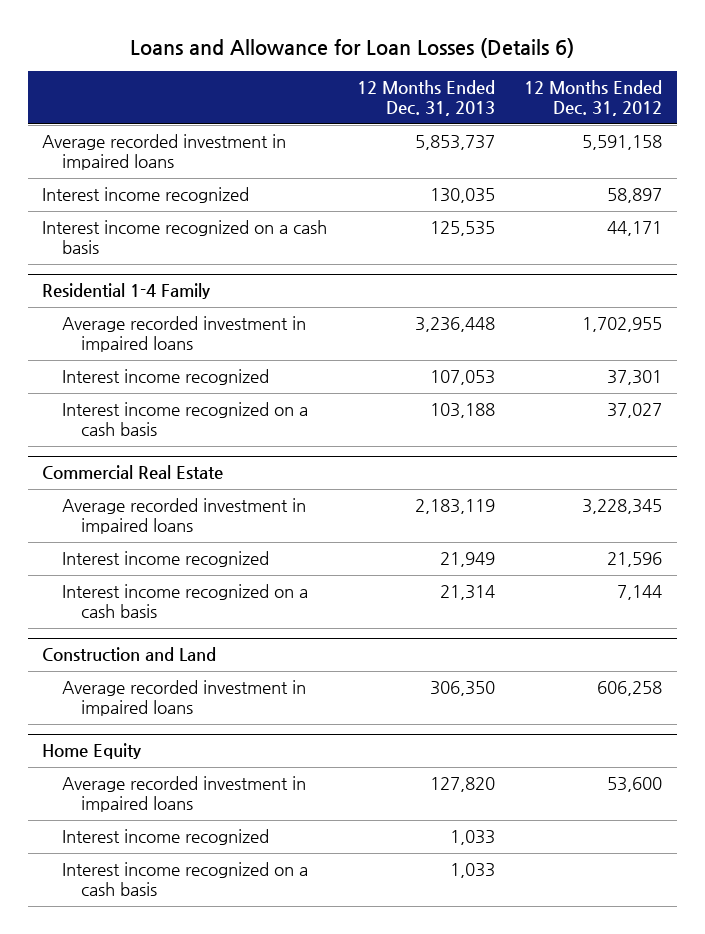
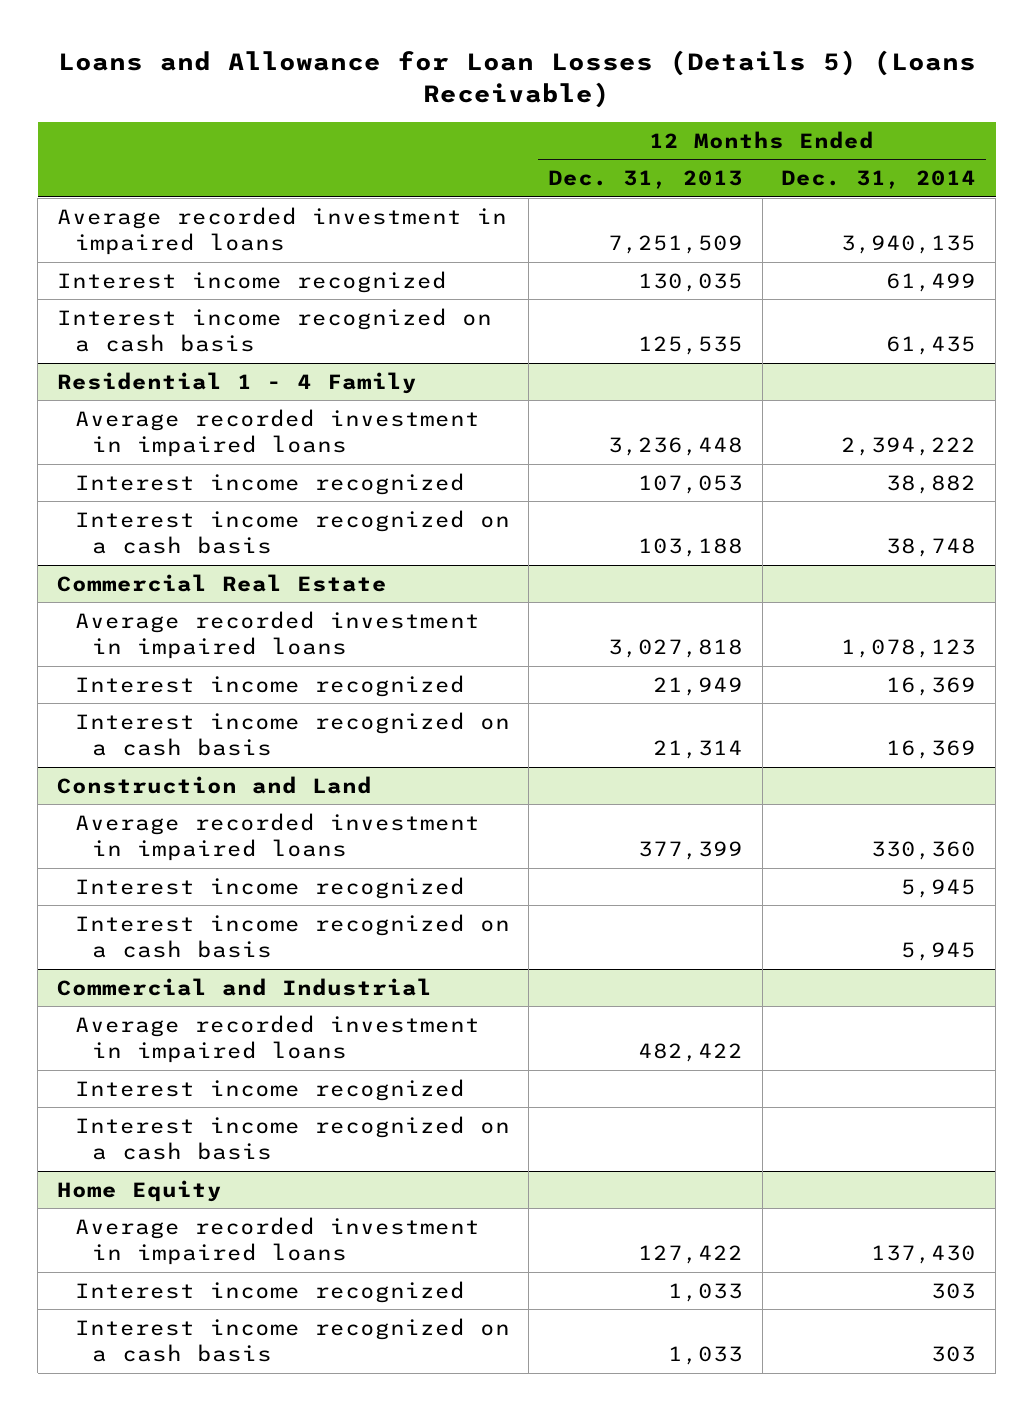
[130,37,575,58] Loans and Allowance for Loan Losses (Details 6) -> [57,49,976,108] Loans and Allowance for Loan Losses (Details 5) (Loans Receivable)
[524,80,663,117] 12 Months Ended Dec. 31, 2012 -> none
none -> [781,170,977,190] Dec. 31, 2014
[414,135,495,151] 5,853,737 -> [607,235,743,255] 7,251,509
[42,283,211,300] Residential 1-4 Family -> [57,371,418,394] Residential 1 - 4 Family
[414,499,495,515] 2,183,119 -> [607,639,743,659] 3,027,818
[429,681,495,697] 306,350 -> [637,841,743,861] 377,399
none -> [74,876,465,899] Interest income recognized
none -> [74,913,510,959] Interest income recognized on a cash basis
none -> [57,977,433,996] Commercial and Industrial
none -> [74,1014,480,1064] Average recorded investment in impaired loans
none -> [74,1078,465,1101] Interest income recognized
none -> [74,1115,510,1161] Interest income recognized on a cash basis
[429,777,495,793] 127,820 -> [637,1245,743,1265] 127,422

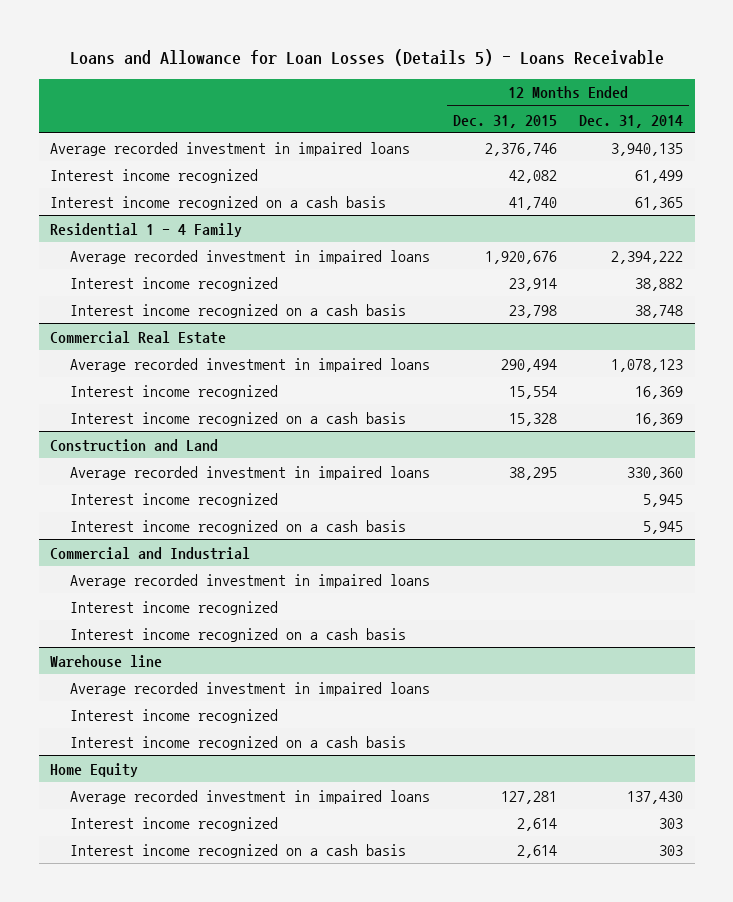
[57,49,976,108] Loans and Allowance for Loan Losses (Details 5) (Loans Receivable) -> [69,49,664,67] Loans and Allowance for Loan Losses (Details 5) - Loans Receivable
[547,170,743,190] Dec. 31, 2013 -> none
none -> [452,114,557,128] Dec. 31, 2015
[886,336,977,356] 61,435 -> [635,196,684,210] 61,365
none -> [49,654,162,667] Warehouse line
none -> [70,681,431,696] Average recorded investment in impaired loans
none -> [70,708,279,723] Interest income recognized
none -> [70,735,407,750] Interest income recognized on a cash basis

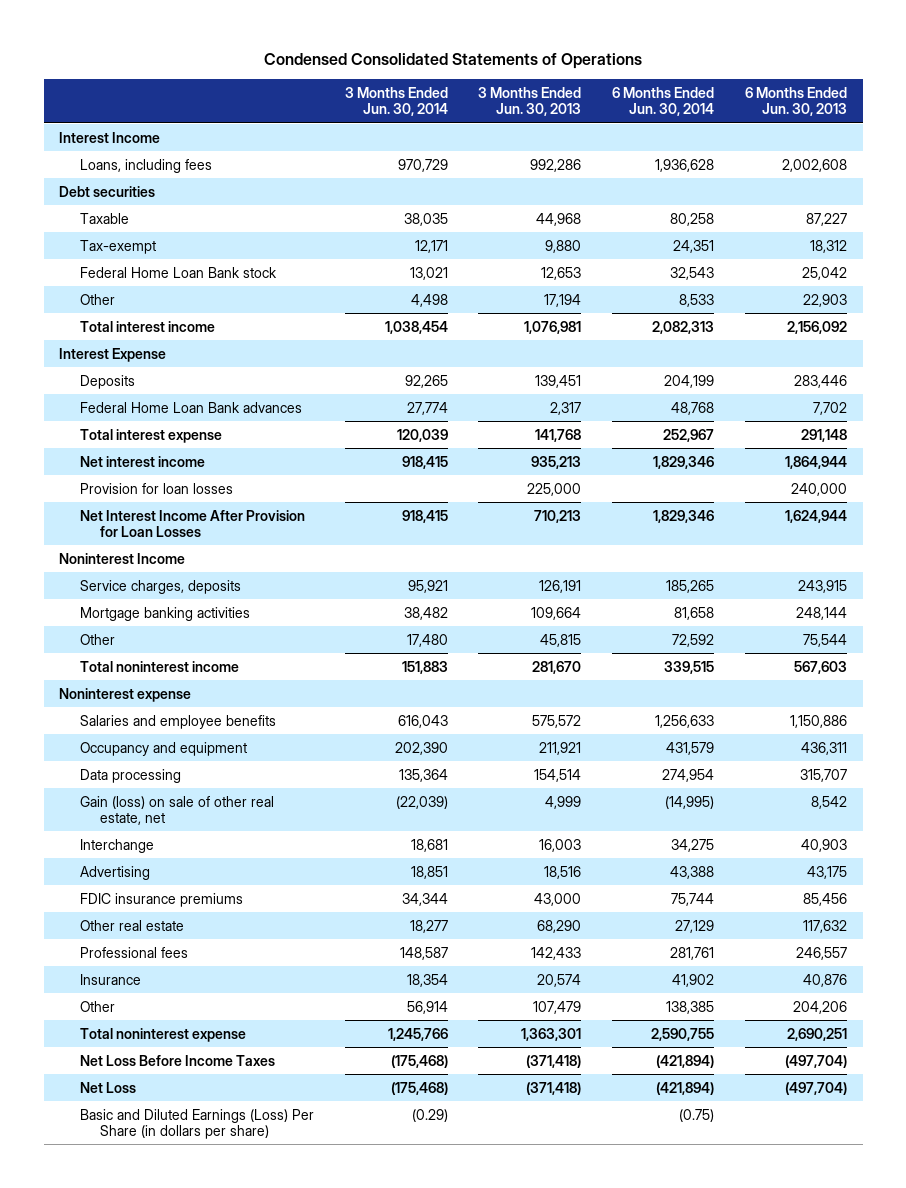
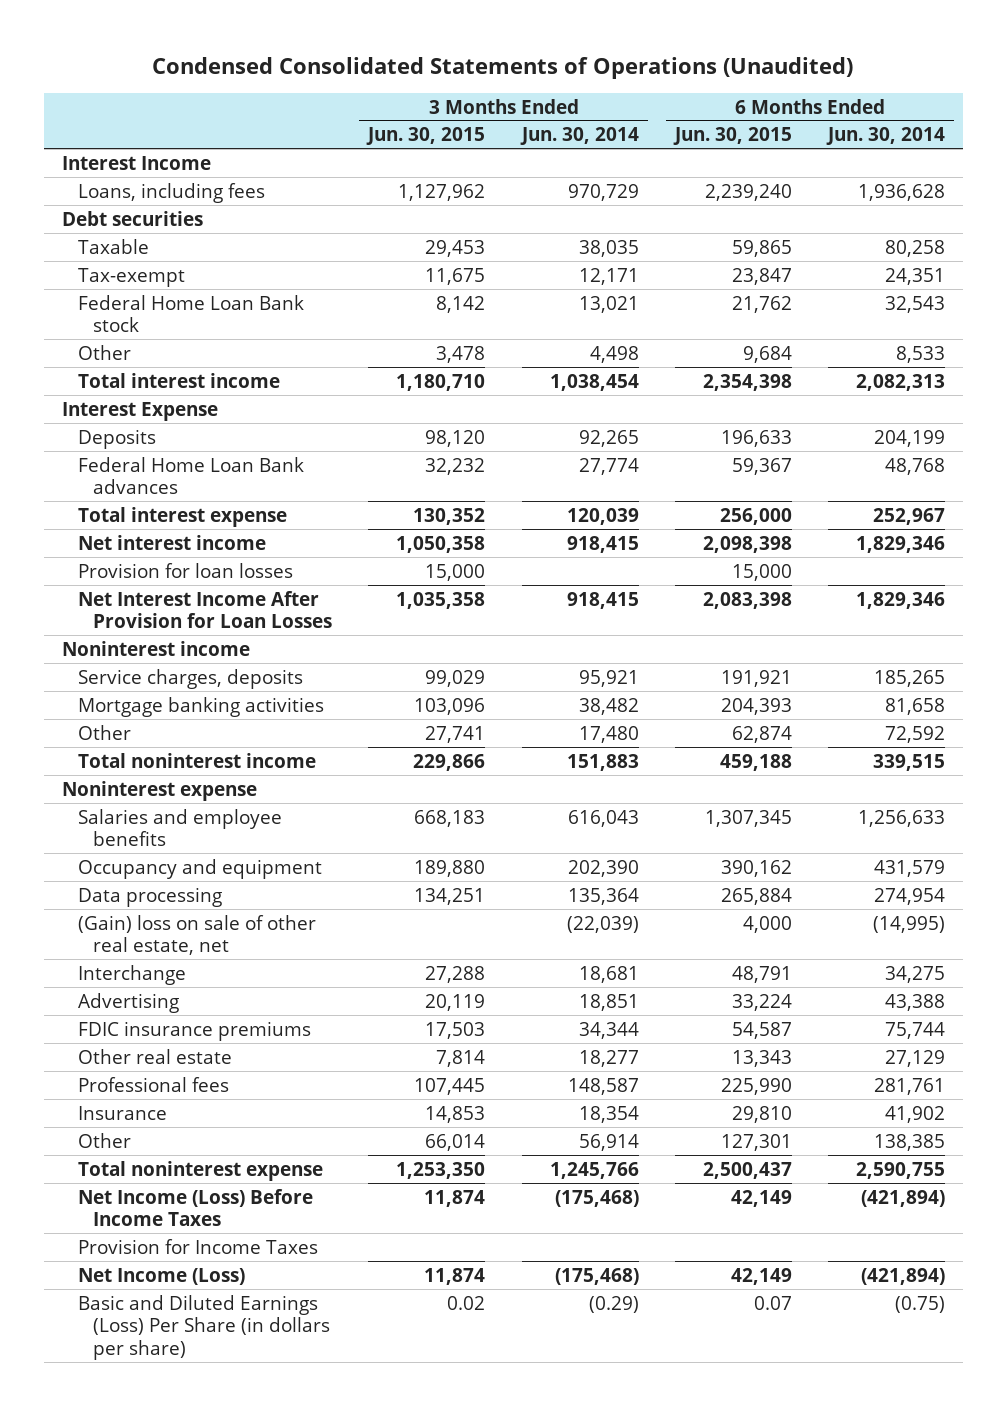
[264,53,643,70] Condensed Consolidated Statements of Operations -> [152,56,854,79] Condensed Consolidated Statements of Operations (Unaudited)
[478,86,582,117] 3 Months Ended Jun. 30, 2013 -> none
[745,86,848,117] 6 Months Ended Jun. 30, 2013 -> none
none -> [366,127,486,146] Jun. 30, 2015
none -> [672,127,792,146] Jun. 30, 2015
[58,552,185,564] Noninterest Income -> [61,640,250,656] Noninterest income
[79,795,274,826] Gain (loss) on sale of other real estate, net -> [77,914,316,956] (Gain) loss on sale of other real estate, net
[79,1054,275,1066] Net Loss Before Income Taxes -> [77,1188,313,1227] Net Income (Loss) Before Income Taxes
none -> [77,1238,318,1254] Provision for Income Taxes
[79,1081,136,1093] Net Loss -> [77,1267,245,1285] Net Income (Loss)

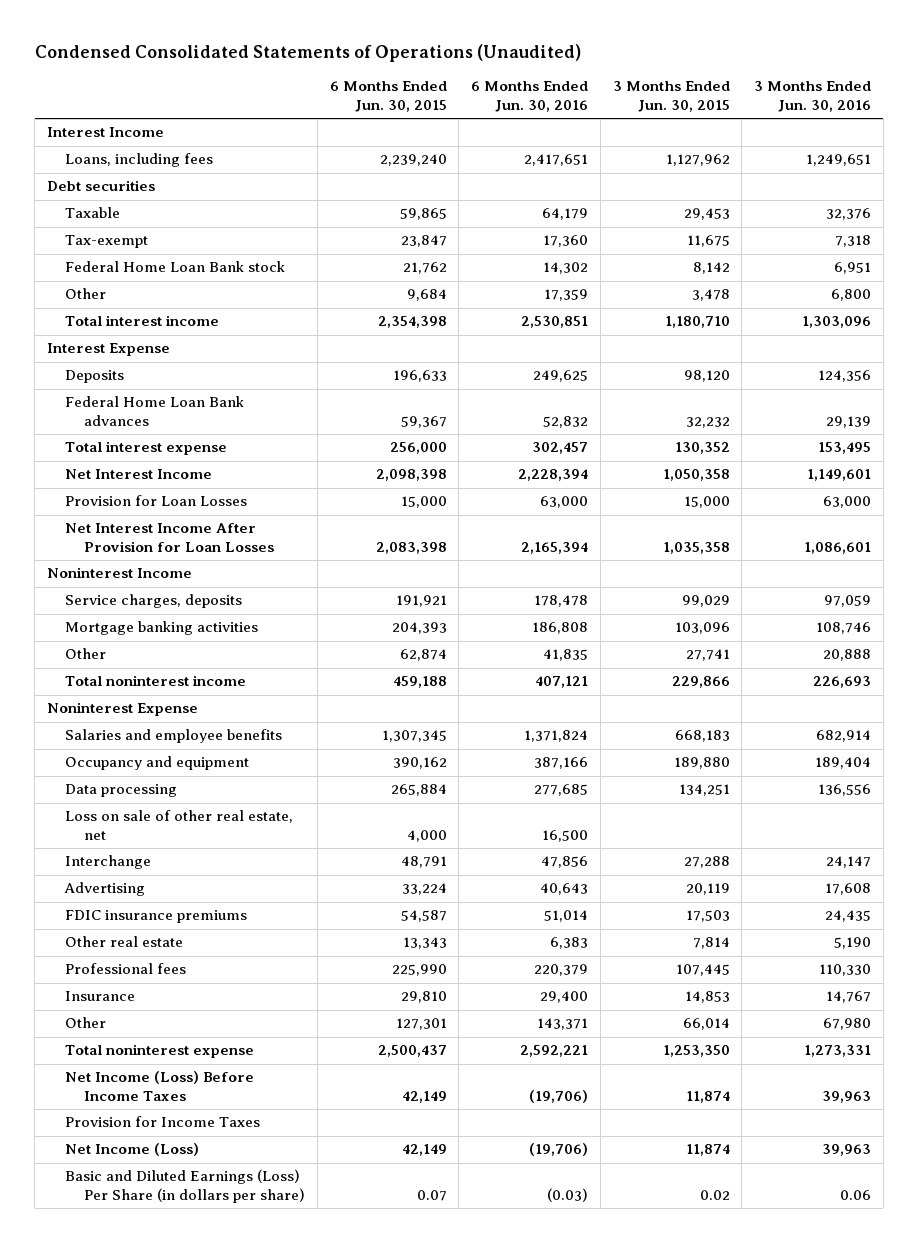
[519,127,639,146] Jun. 30, 2014 -> none
[825,127,945,146] Jun. 30, 2014 -> none
none -> [471,81,589,113] 6 Months Ended Jun. 30, 2016
none -> [754,81,872,113] 3 Months Ended Jun. 30, 2016
[77,534,266,550] Net interest income -> [65,469,213,480] Net Interest Income
[77,562,293,578] Provision for loan losses -> [65,495,248,507] Provision for Loan Losses
[61,640,250,656] Noninterest income -> [46,567,192,579] Noninterest Income
[61,780,257,801] Noninterest expense -> [46,702,198,717] Noninterest Expense
[77,914,316,956] (Gain) loss on sale of other real estate, net -> [65,810,294,841] Loss on sale of other real estate, net

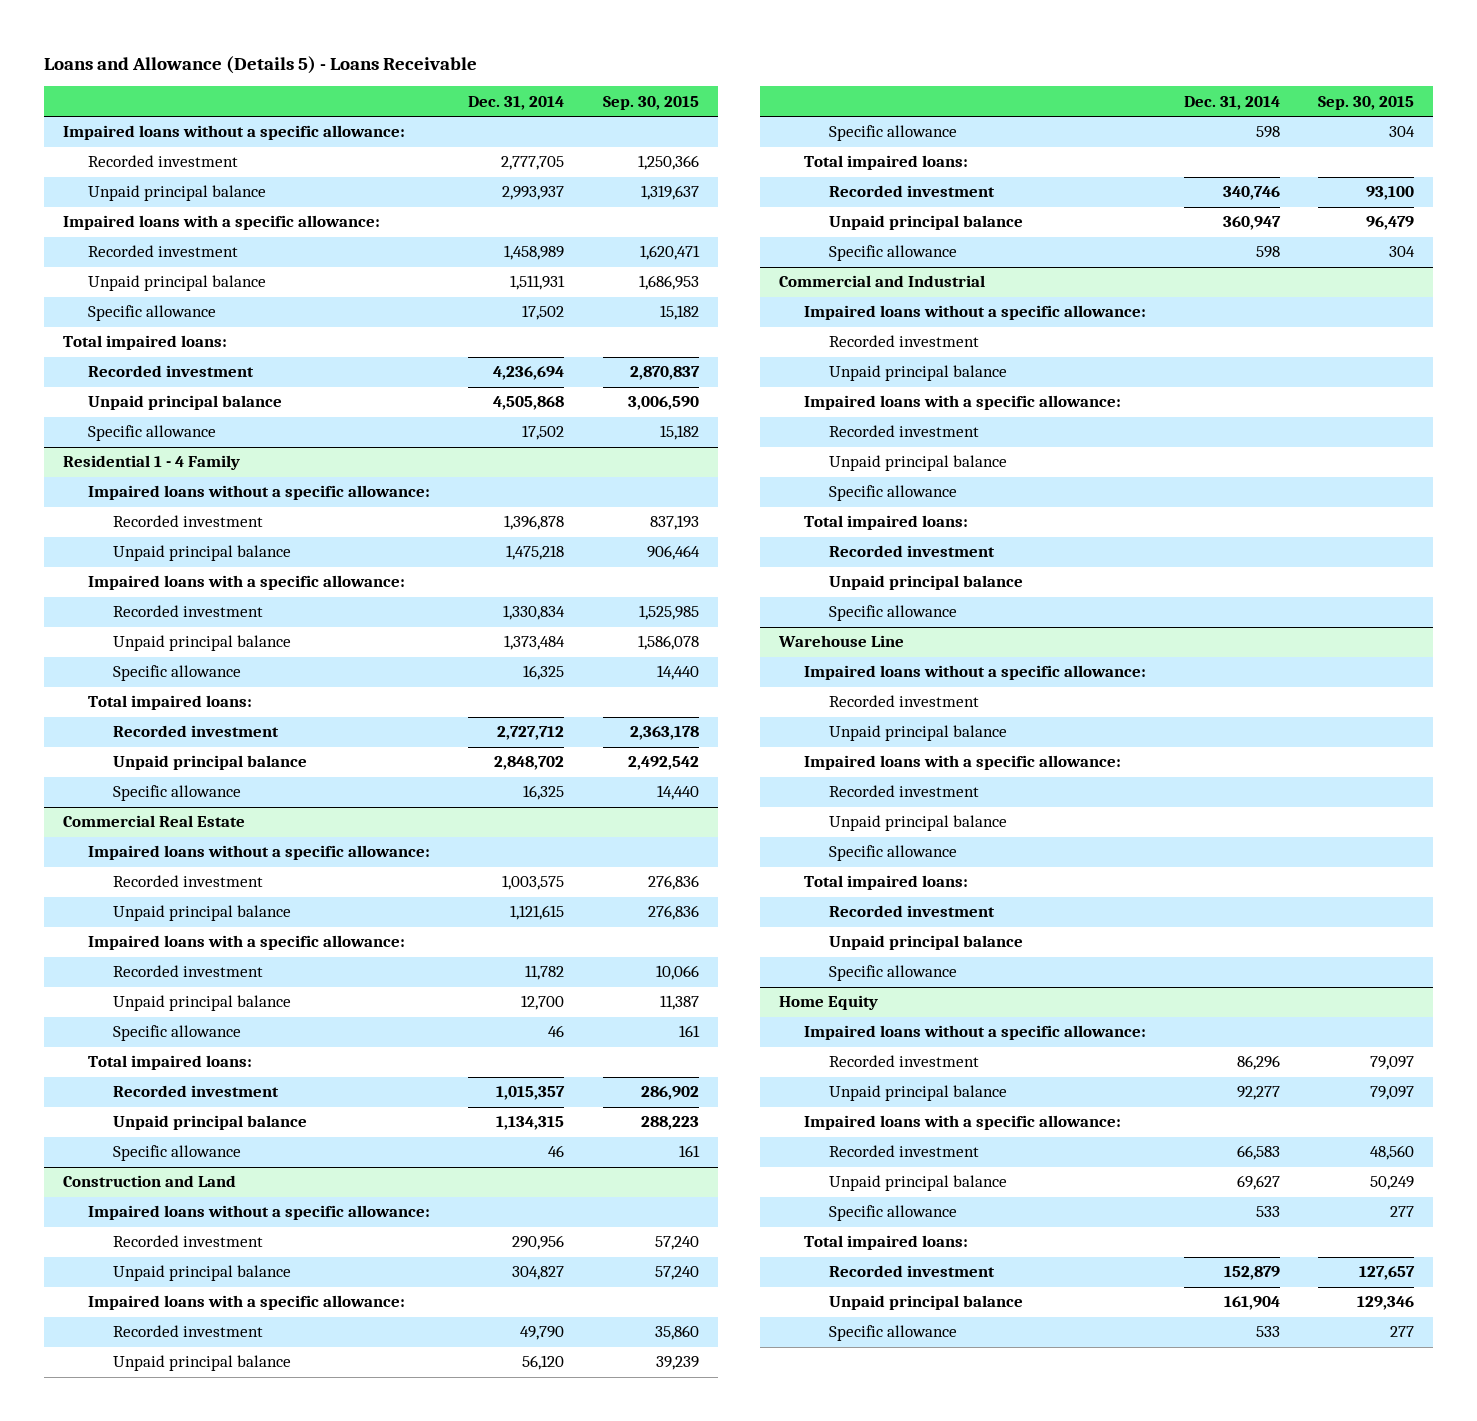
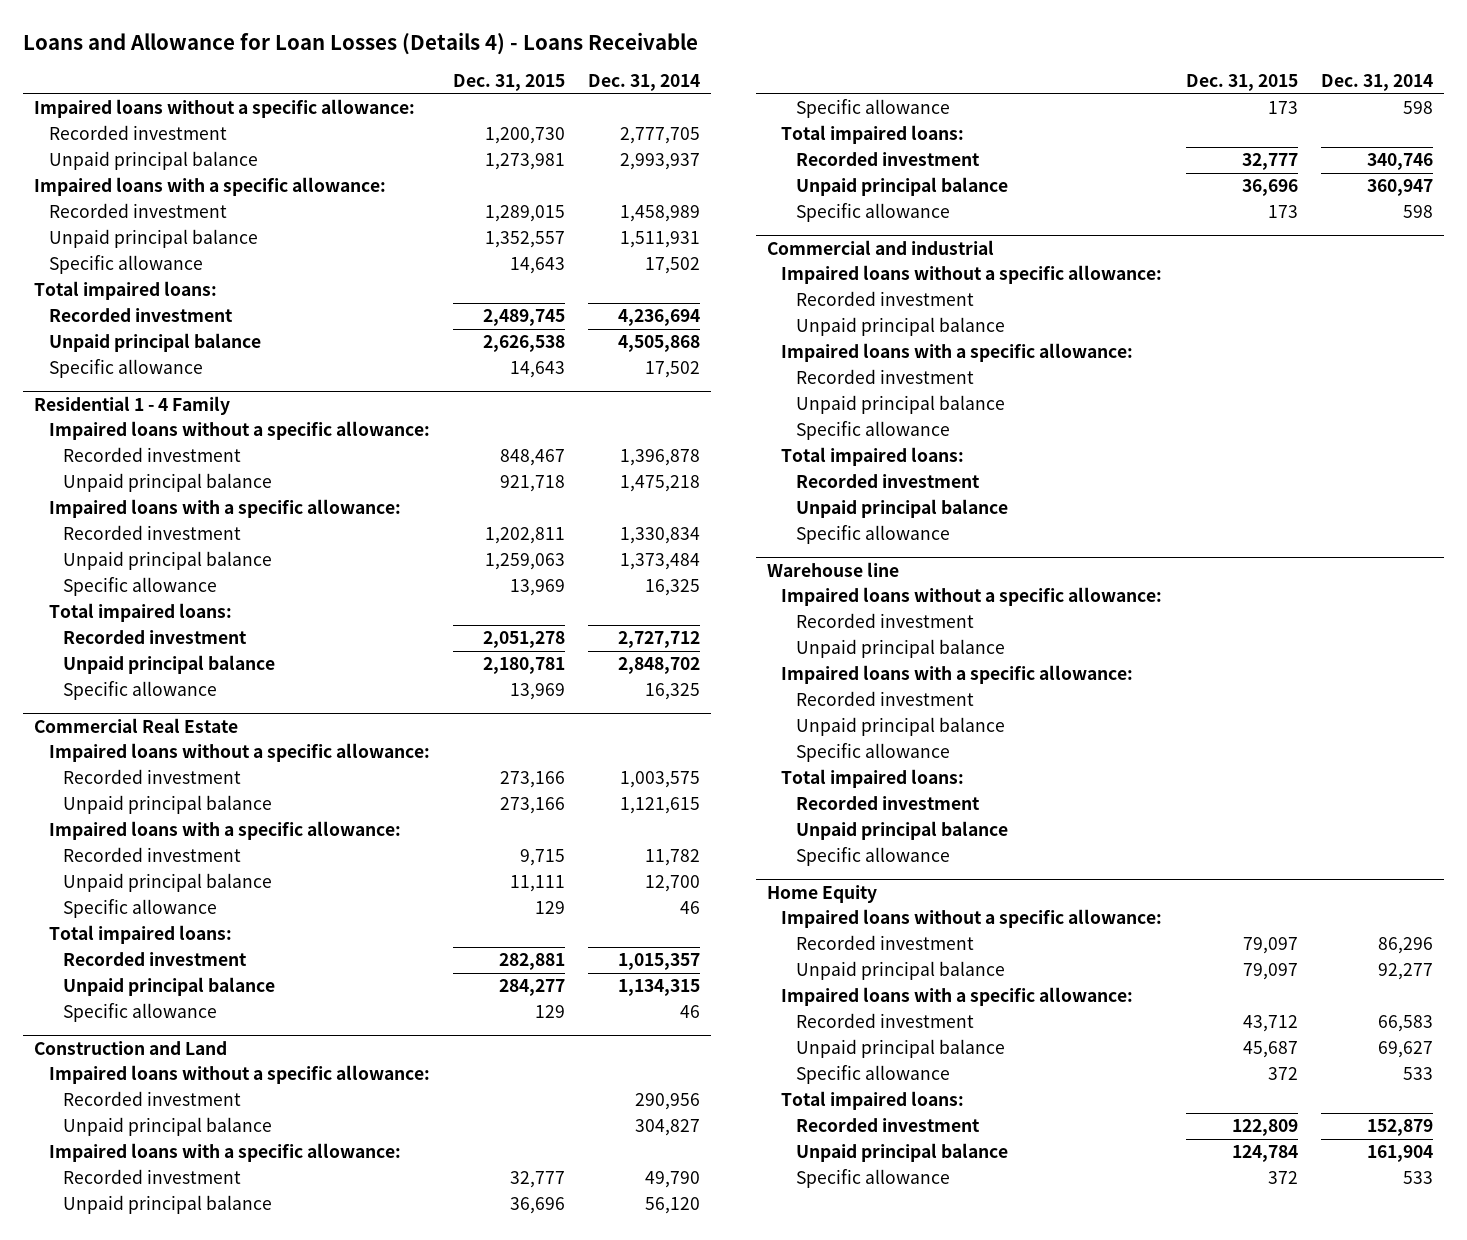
[43,55,477,74] Loans and Allowance (Details 5) - Loans Receivable -> [22,32,698,56] Loans and Allowance for Loan Losses (Details 4) - Loans Receivable
[602,95,699,110] Sep. 30, 2015 -> none
none -> [452,74,565,92] Dec. 31, 2015
[778,275,985,288] Commercial and Industrial -> [767,239,995,255] Commercial and industrial
[777,635,904,648] Warehouse Line -> [767,561,900,577] Warehouse line

